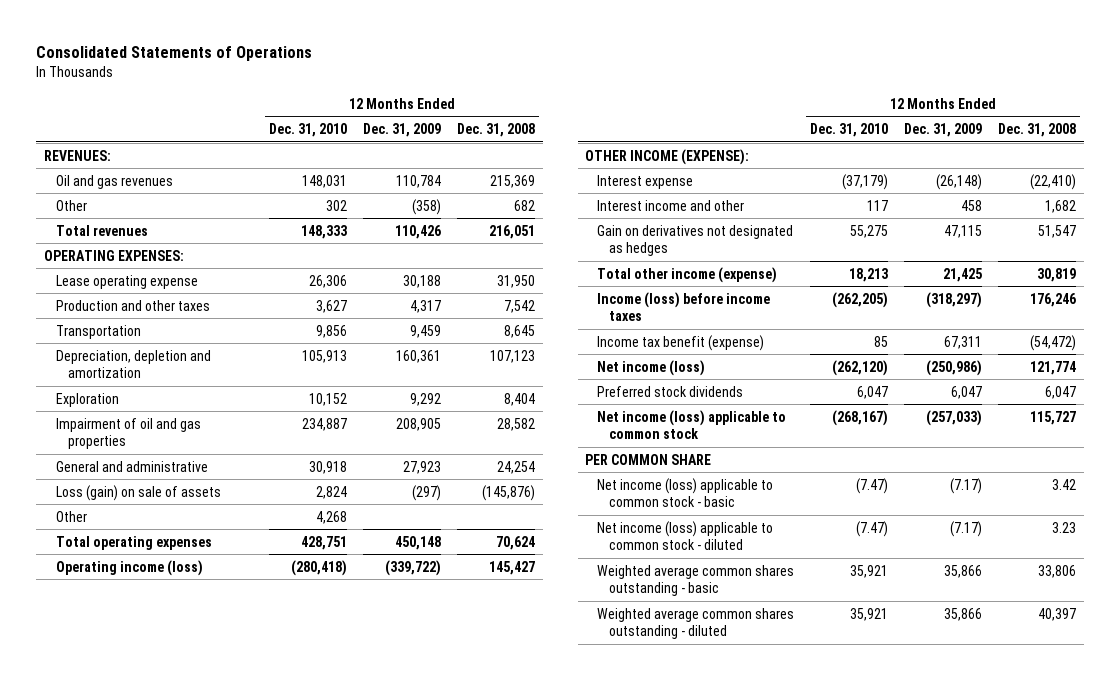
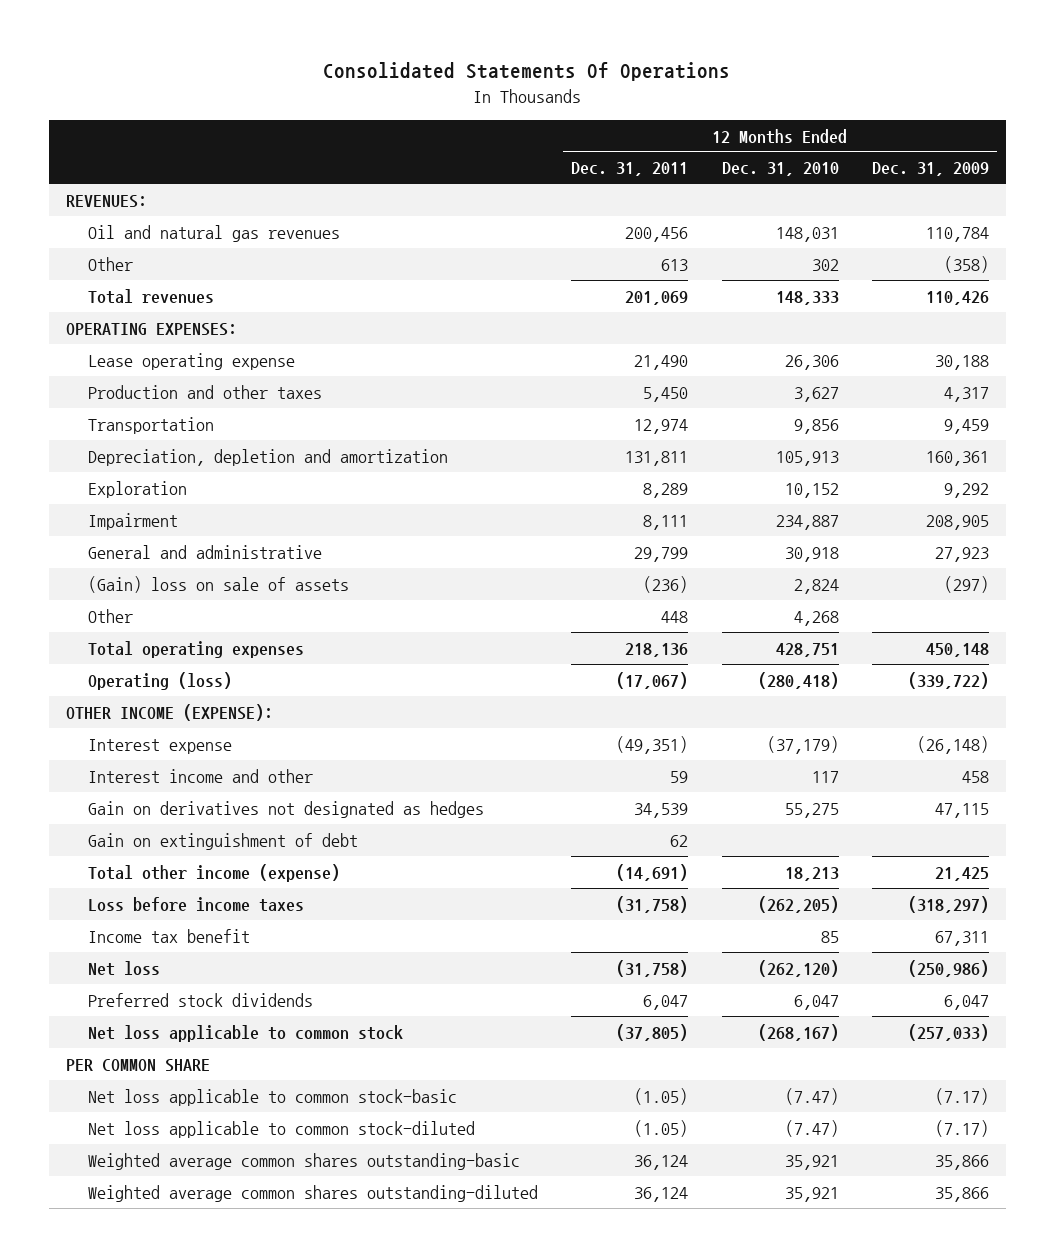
[36,46,313,62] Consolidated Statements of Operations -> [323,62,731,82] Consolidated Statements Of Operations
[456,123,535,138] Dec. 31, 2008 -> none
none -> [571,162,689,177] Dec. 31, 2011
[56,174,174,189] Oil and gas revenues -> [87,224,340,242] Oil and natural gas revenues
[56,417,202,449] Impairment of oil and gas properties -> [87,512,178,530] Impairment
[56,484,222,501] Loss (gain) on sale of assets -> [87,575,349,593] (Gain) loss on sale of assets
[56,559,204,576] Operating income (loss) -> [87,671,232,690] Operating (loss)
none -> [87,832,358,850] Gain on extinguishment of debt
[597,291,771,321] Income (loss) before income taxes -> [87,896,304,912] Loss before income taxes
[597,334,765,351] Income tax benefit (expense) -> [87,928,250,943] Income tax benefit
[597,359,706,376] Net income (loss) -> [87,960,160,976] Net loss
[597,409,787,439] Net income (loss) applicable to common stock -> [87,1024,403,1042] Net loss applicable to common stock
[597,477,774,507] Net income (loss) applicable to common stock - basic -> [87,1088,457,1106] Net loss applicable to common stock-basic
[597,520,774,550] Net income (loss) applicable to common stock - diluted -> [87,1120,475,1138] Net loss applicable to common stock-diluted
[597,564,795,596] Weighted average common shares outstanding - basic -> [87,1152,520,1170] Weighted average common shares outstanding-basic
[597,607,795,639] Weighted average common shares outstanding - diluted -> [87,1184,538,1202] Weighted average common shares outstanding-diluted

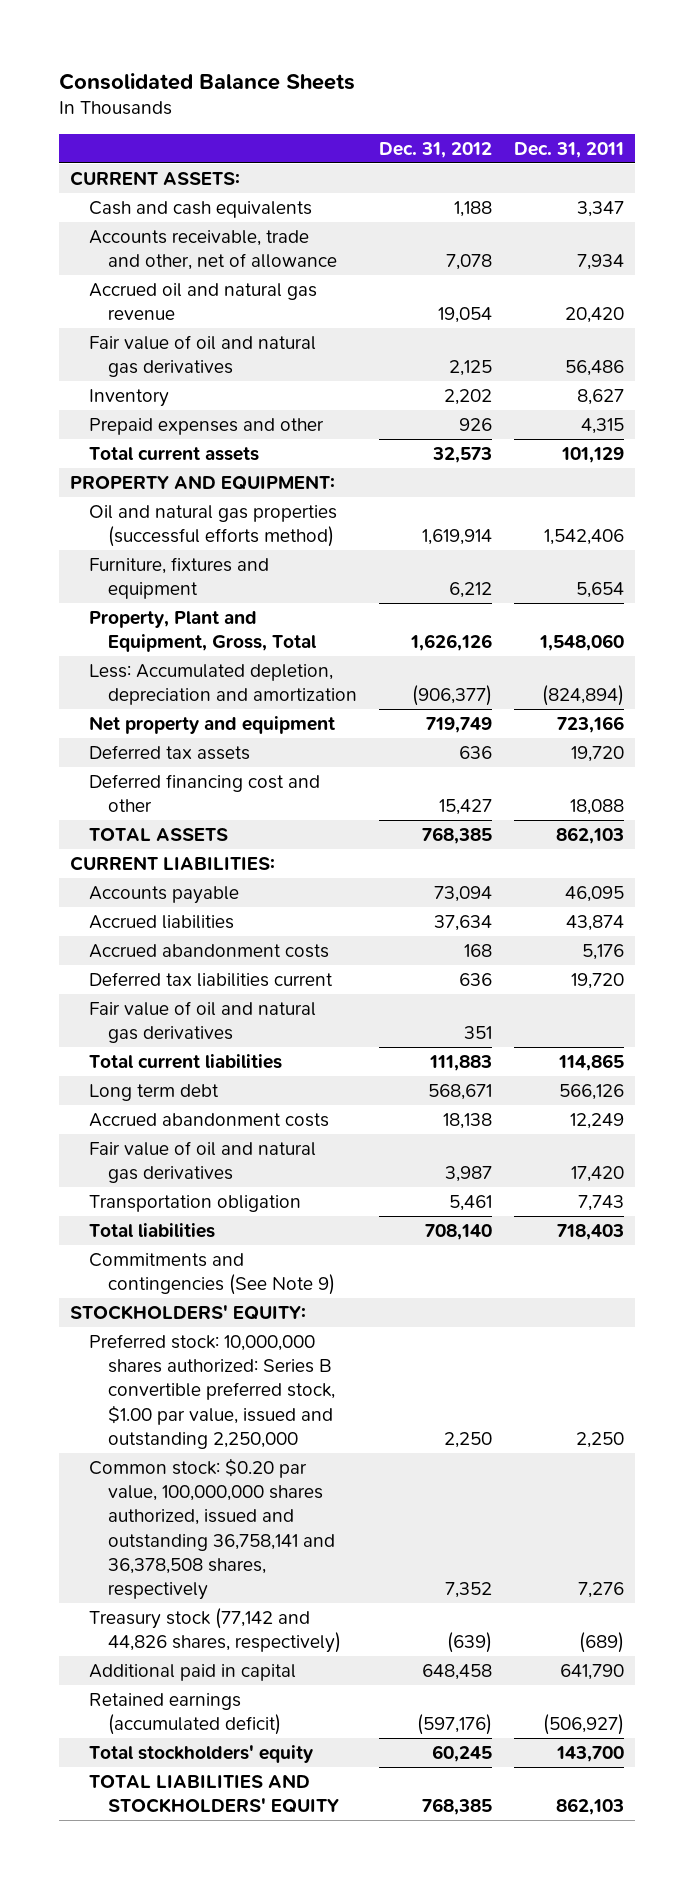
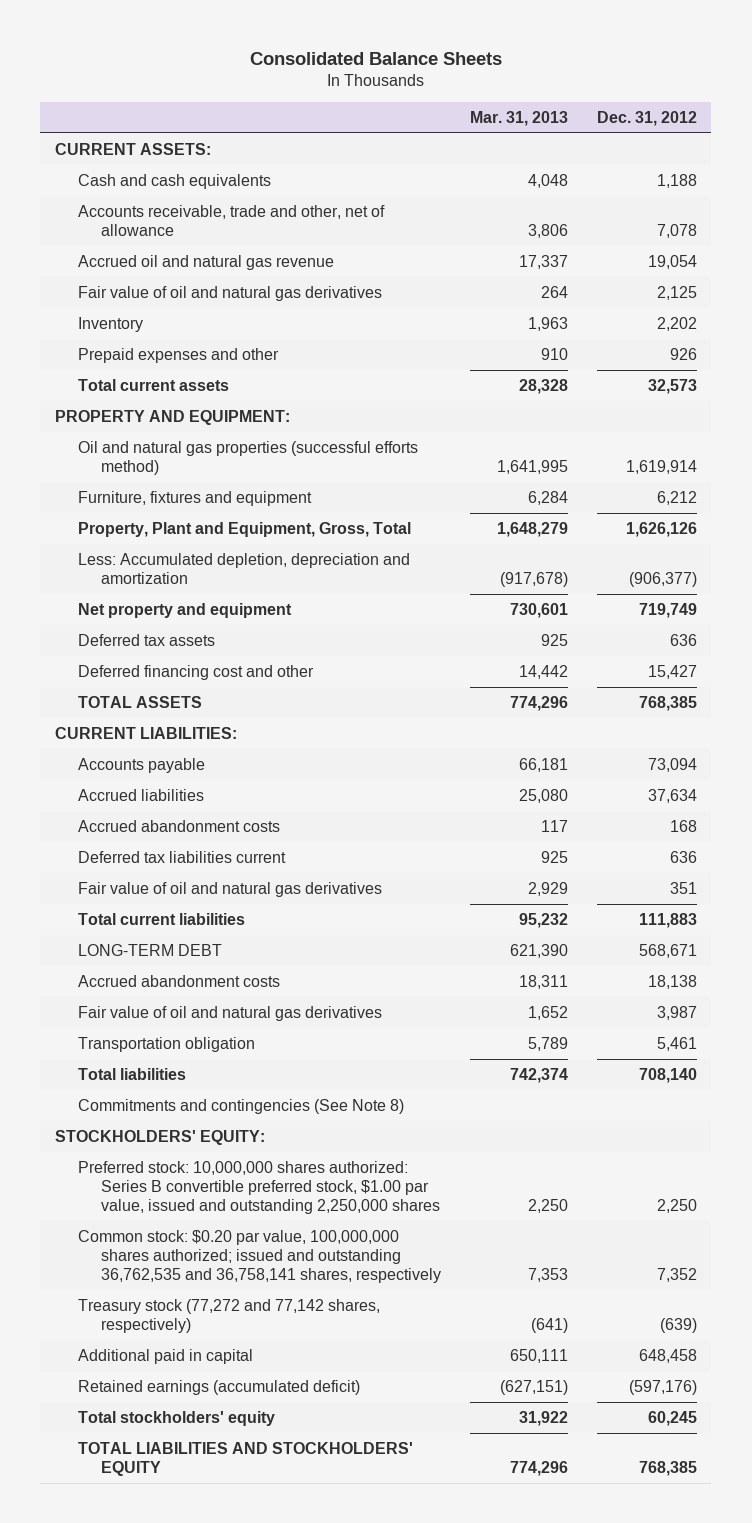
[514,141,625,158] Dec. 31, 2011 -> none
none -> [469,111,568,127] Mar. 31, 2013
[89,1084,220,1102] Long term debt -> [77,943,222,956] LONG-TERM DEBT
[89,1253,336,1296] Commitments and contingencies (See Note 9) -> [77,1098,404,1114] Commitments and contingencies (See Note 8)
[89,1334,336,1449] Preferred stock: 10,000,000 shares authorized: Series B convertible preferred stock, $1.00 par value, issued and outstanding 2,250,000 -> [77,1160,441,1214] Preferred stock: 10,000,000 shares authorized: Series B convertible preferred stock, $1.00 par value, issued and outstanding 2,250,000 shares
[89,1458,336,1601] Common stock: $0.20 par value, 100,000,000 shares authorized, issued and outstanding 36,758,141 and 36,378,508 shares, respectively -> [77,1229,442,1283] Common stock: $0.20 par value, 100,000,000 shares authorized; issued and outstanding 36,762,535 and 36,758,141 shares, respectively
[89,1608,342,1654] Treasury stock (77,142 and 44,826 shares, respectively) -> [77,1298,380,1333] Treasury stock (77,272 and 77,142 shares, respectively)

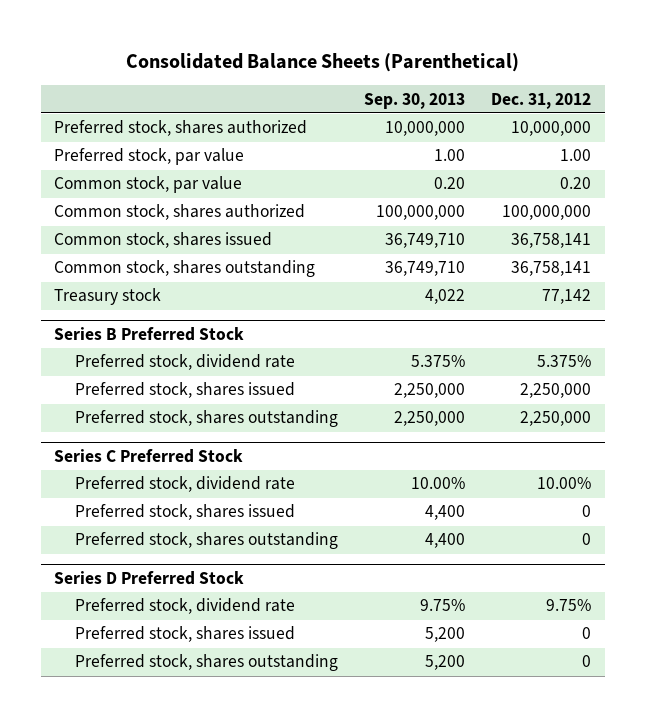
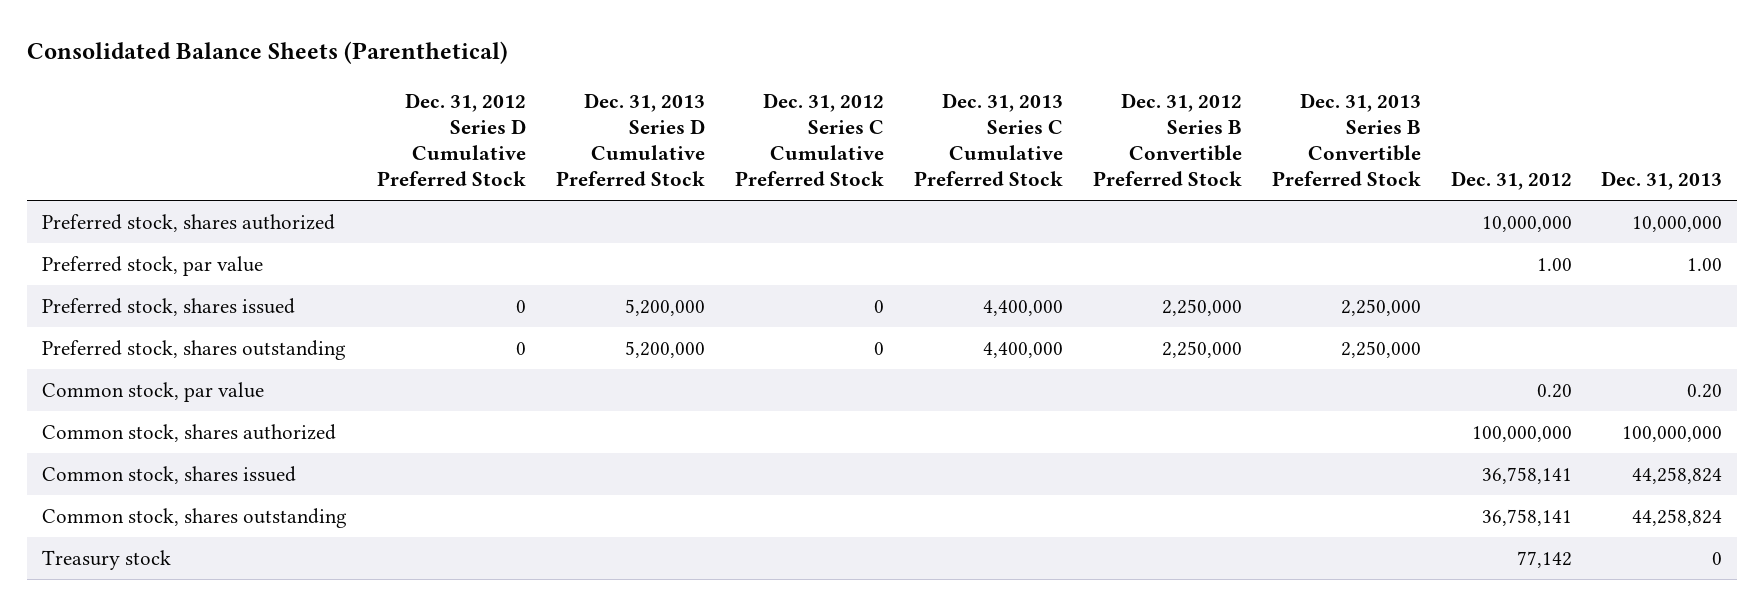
[364,92,466,109] Sep. 30, 2013 -> none
none -> [376,93,526,187] Dec. 31, 2012 Series D Cumulative Preferred Stock
none -> [555,93,705,187] Dec. 31, 2013 Series D Cumulative Preferred Stock
none -> [734,93,884,187] Dec. 31, 2012 Series C Cumulative Preferred Stock
none -> [913,93,1063,187] Dec. 31, 2013 Series C Cumulative Preferred Stock
none -> [1092,93,1242,187] Dec. 31, 2012 Series B Convertible Preferred Stock
none -> [1271,93,1421,187] Dec. 31, 2013 Series B Convertible Preferred Stock
none -> [1601,171,1723,191] Dec. 31, 2013
none -> [41,297,295,316] Preferred stock, shares issued
none -> [41,339,346,360] Preferred stock, shares outstanding
[54,326,245,341] Series B Preferred Stock -> none
[74,354,295,371] Preferred stock, dividend rate -> none
[74,382,295,399] Preferred stock, shares issued -> none
[74,410,338,428] Preferred stock, shares outstanding -> none
[54,448,244,463] Series C Preferred Stock -> none
[74,476,295,493] Preferred stock, dividend rate -> none
[74,504,295,521] Preferred stock, shares issued -> none
[74,532,338,550] Preferred stock, shares outstanding -> none
[54,570,245,585] Series D Preferred Stock -> none
[74,598,295,615] Preferred stock, dividend rate -> none
[74,626,295,643] Preferred stock, shares issued -> none
[74,654,338,672] Preferred stock, shares outstanding -> none

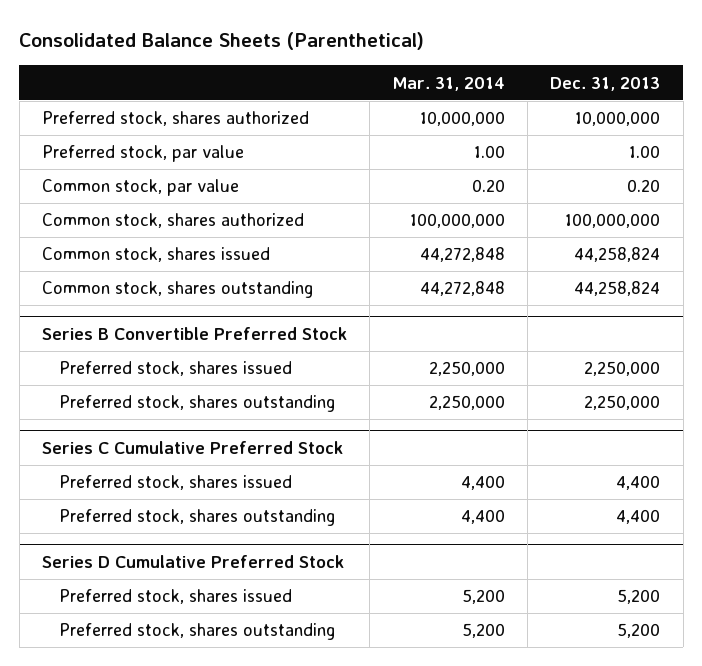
[376,93,526,187] Dec. 31, 2012 Series D Cumulative Preferred Stock -> none
[555,93,705,187] Dec. 31, 2013 Series D Cumulative Preferred Stock -> none
[734,93,884,187] Dec. 31, 2012 Series C Cumulative Preferred Stock -> none
[913,93,1063,187] Dec. 31, 2013 Series C Cumulative Preferred Stock -> none
[1092,93,1242,187] Dec. 31, 2012 Series B Convertible Preferred Stock -> none
[1271,93,1421,187] Dec. 31, 2013 Series B Convertible Preferred Stock -> none
[1450,171,1572,191] Dec. 31, 2012 -> none
none -> [392,76,506,91] Mar. 31, 2014
[41,297,295,316] Preferred stock, shares issued -> none
[41,339,346,360] Preferred stock, shares outstanding -> none
[41,549,171,570] Treasury stock -> none
none -> [42,326,348,340] Series B Convertible Preferred Stock
none -> [59,361,293,377] Preferred stock, shares issued
none -> [59,395,336,413] Preferred stock, shares outstanding
none -> [42,440,344,454] Series C Cumulative Preferred Stock
none -> [59,475,293,491] Preferred stock, shares issued
none -> [59,509,336,527] Preferred stock, shares outstanding
none -> [42,554,345,568] Series D Cumulative Preferred Stock
none -> [59,589,293,605] Preferred stock, shares issued
none -> [59,623,336,641] Preferred stock, shares outstanding

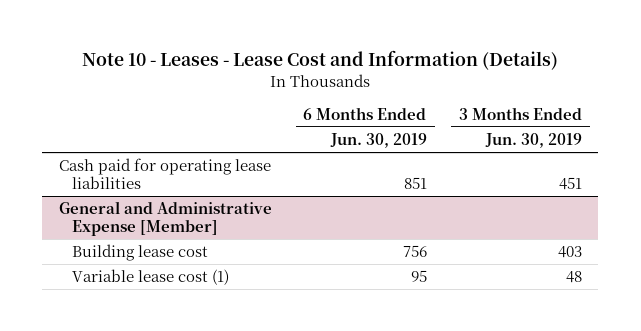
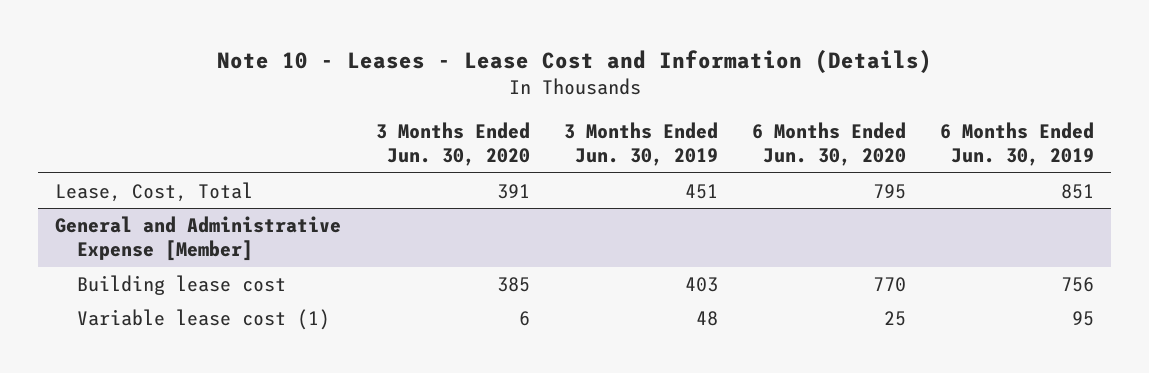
none -> [375,121,530,167] 3 Months Ended Jun. 30, 2020
none -> [751,121,906,167] 6 Months Ended Jun. 30, 2020
[58,158,271,189] Cash paid for operating lease liabilities -> [55,181,254,202] Lease, Cost, Total

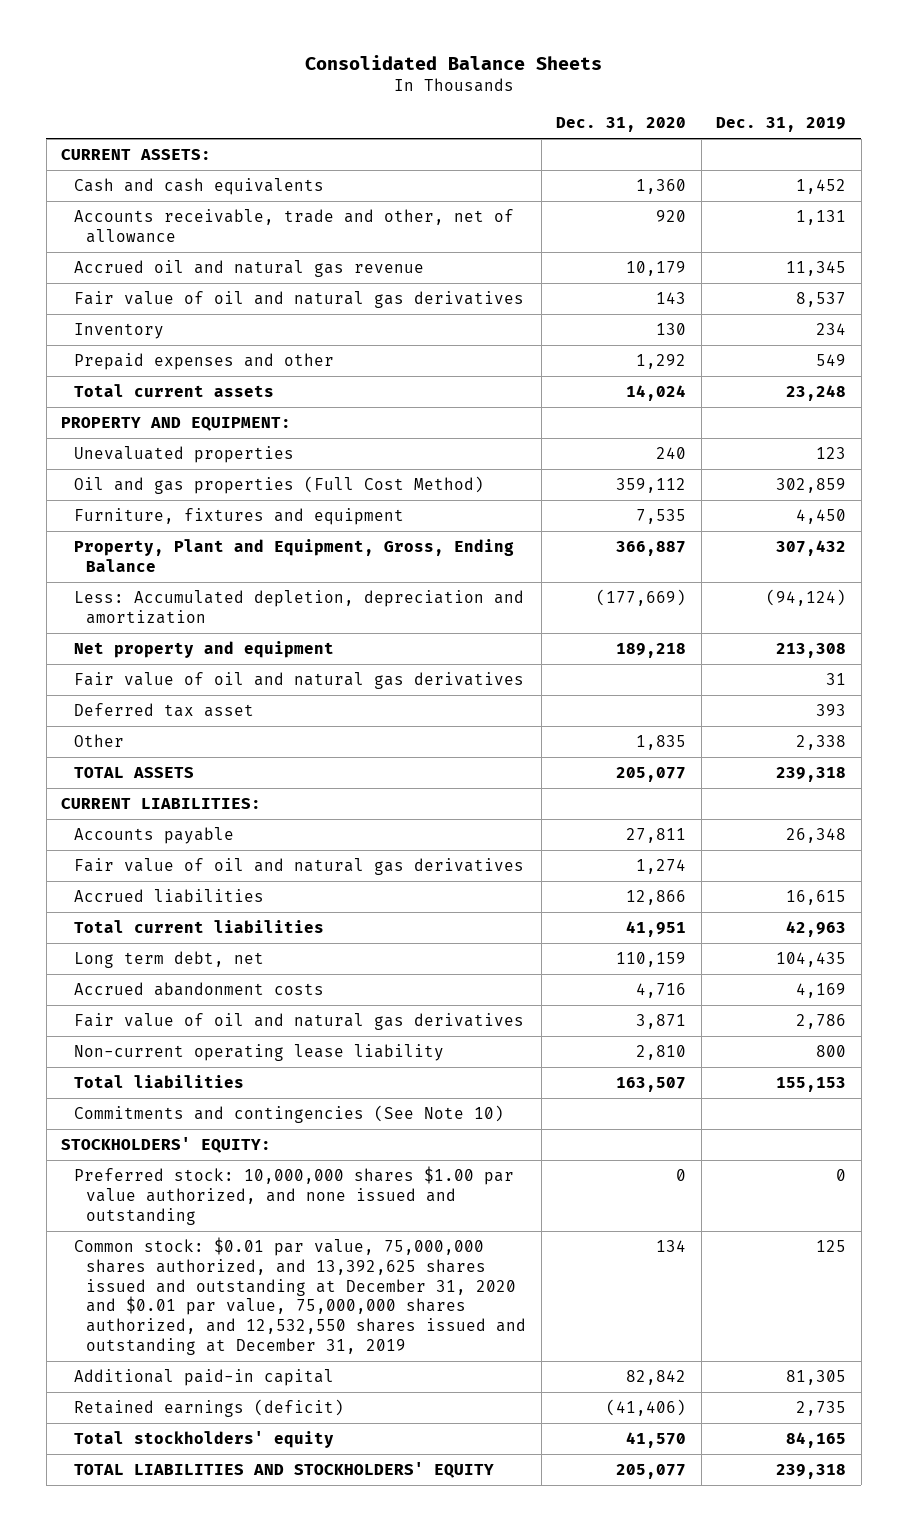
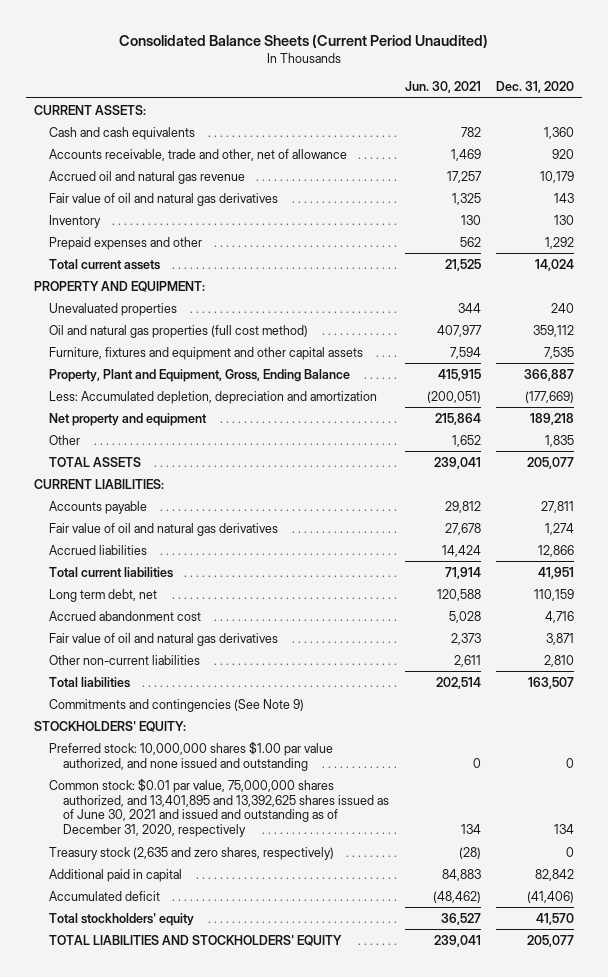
[304,55,602,71] Consolidated Balance Sheets -> [119,33,489,48] Consolidated Balance Sheets (Current Period Unaudited)
[716,116,847,132] Dec. 31, 2019 -> none
none -> [404,81,481,94] Jun. 30, 2021
[73,476,484,495] Oil and gas properties (Full Cost Method) -> [48,324,308,338] Oil and natural gas properties (full cost method)
[73,508,404,526] Furniture, fixtures and equipment -> [48,346,363,360] Furniture, fixtures and equipment and other capital assets
[73,672,524,690] Fair value of oil and natural gas derivatives -> none
[73,703,254,718] Deferred tax asset -> none
[73,982,324,997] Accrued abandonment costs -> [48,610,201,621] Accrued abandonment cost
[73,1044,444,1062] Non-current operating lease liability -> [48,654,200,665] Other non-current liabilities
[73,1105,504,1124] Commitments and contingencies (See Note 10) -> [48,698,304,712] Commitments and contingencies (See Note 9)
[73,1237,527,1355] Common stock: $0.01 par value, 75,000,000 shares authorized, and 13,392,625 shares issued and outstanding at December 31, 2020 and $0.01 par value, 75,000,000 shares authorized, and 12,532,550 shares issued and outstanding at December 31, 2019 -> [48,777,390,838] Common stock: $0.01 par value, 75,000,000 shares authorized, and 13,401,895 and 13,392,625 shares issued as of June 30, 2021 and issued and outstanding as of December 31, 2020, respectively
none -> [48,846,334,860] Treasury stock (2,635 and zero shares, respectively)
[73,1369,334,1387] Additional paid-in capital -> [48,868,182,882] Additional paid in capital
[73,1399,344,1418] Retained earnings (deficit) -> [48,890,160,901] Accumulated deficit

